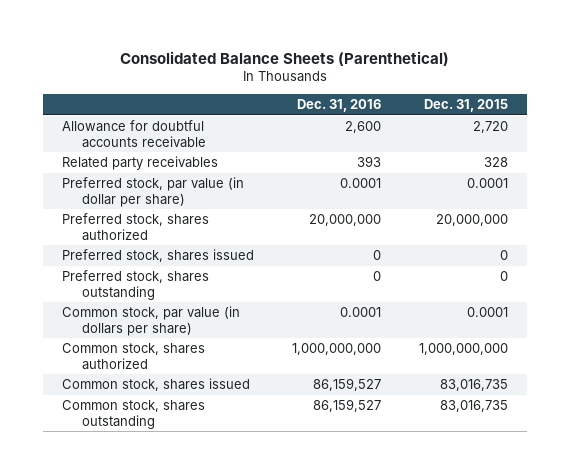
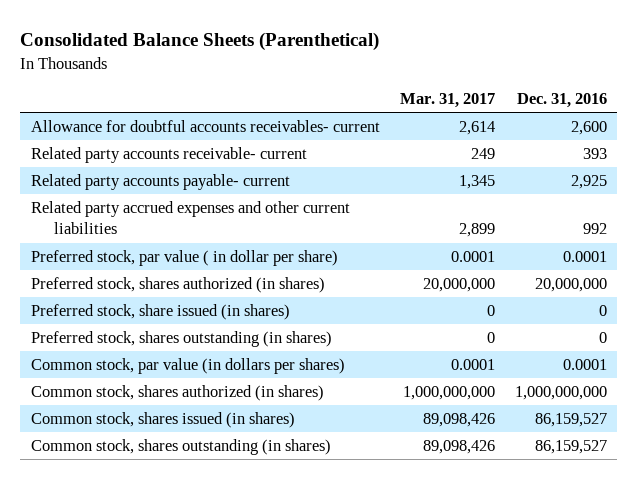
[423,99,508,113] Dec. 31, 2015 -> none
none -> [399,93,495,109] Mar. 31, 2017
[62,120,207,148] Allowance for doubtful accounts receivable -> [30,120,380,133] Allowance for doubtful accounts receivables- current
[62,156,219,171] Related party receivables -> [30,147,307,164] Related party accounts receivable- current
none -> [30,174,290,191] Related party accounts payable- current
none -> [30,201,350,235] Related party accrued expenses and other current liabilities
[62,177,245,207] Preferred stock, par value (in dollar per share) -> [30,250,338,267] Preferred stock, par value ( in dollar per share)
[62,213,210,241] Preferred stock, shares authorized -> [30,277,325,294] Preferred stock, shares authorized (in shares)
[62,249,255,263] Preferred stock, shares issued -> [30,304,290,321] Preferred stock, share issued (in shares)
[62,270,210,300] Preferred stock, shares outstanding -> [30,331,332,348] Preferred stock, shares outstanding (in shares)
[62,306,241,336] Common stock, par value (in dollars per share) -> [30,358,345,375] Common stock, par value (in dollars per shares)
[62,343,206,370] Common stock, shares authorized -> [30,385,324,402] Common stock, shares authorized (in shares)
[62,378,251,392] Common stock, shares issued -> [30,412,295,429] Common stock, shares issued (in shares)
[62,400,206,429] Common stock, shares outstanding -> [30,439,331,456] Common stock, shares outstanding (in shares)

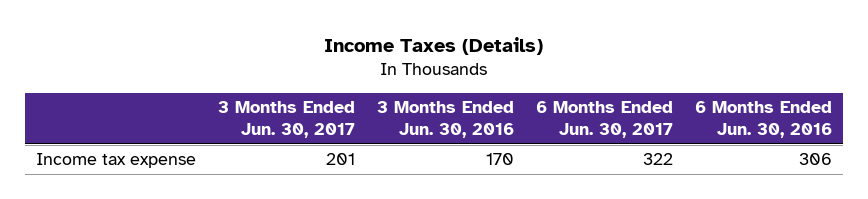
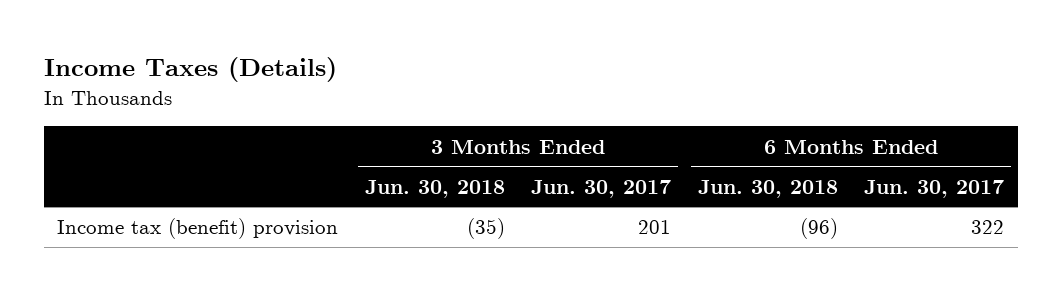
[377,100,515,139] 3 Months Ended Jun. 30, 2016 -> none
[695,100,833,139] 6 Months Ended Jun. 30, 2016 -> none
none -> [364,179,505,198] Jun. 30, 2018
none -> [697,179,838,198] Jun. 30, 2018
[36,153,197,169] Income tax expense -> [56,218,338,240] Income tax (benefit) provision

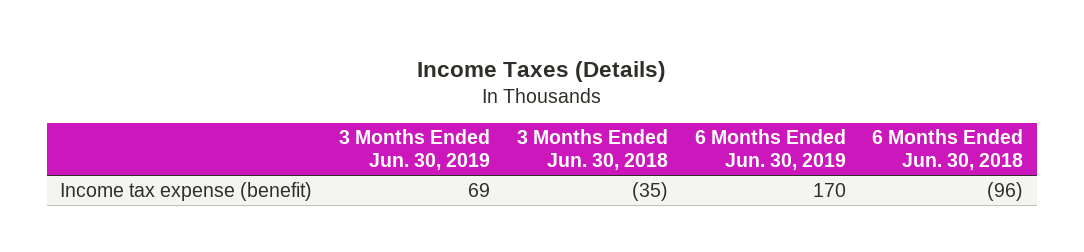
[531,179,672,198] Jun. 30, 2017 -> none
[864,179,1005,198] Jun. 30, 2017 -> none
none -> [339,129,491,171] 3 Months Ended Jun. 30, 2019
none -> [694,129,846,171] 6 Months Ended Jun. 30, 2019
[56,218,338,240] Income tax (benefit) provision -> [60,182,313,202] Income tax expense (benefit)

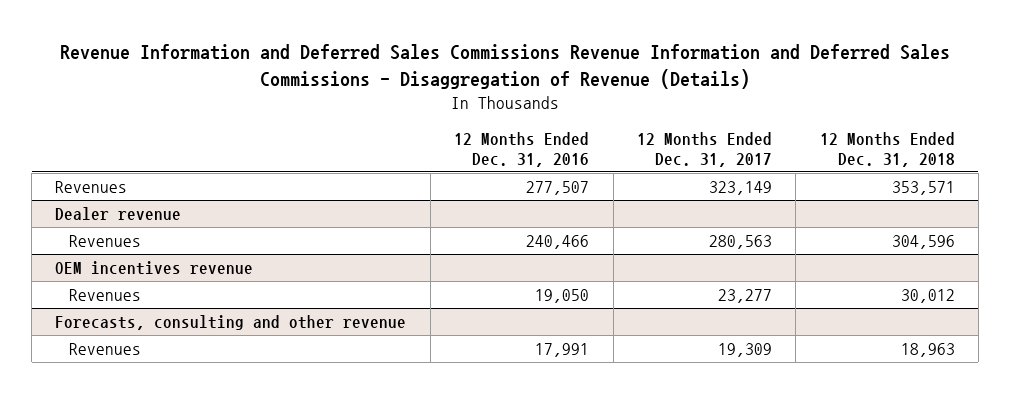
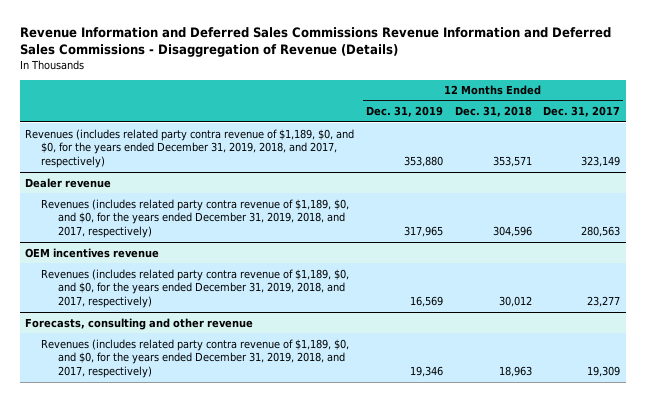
[454,131,590,167] 12 Months Ended Dec. 31, 2016 -> none
none -> [366,106,444,118] Dec. 31, 2019
[55,180,128,193] Revenues -> [25,128,355,169] Revenues (includes related party contra revenue of $1,189, $0, and $0, for the years ended December 31, 2019, 2018, and 2017, respectively)
[68,234,141,247] Revenues -> [41,198,350,239] Revenues (includes related party contra revenue of $1,189, $0, and $0, for the years ended December 31, 2019, 2018, and 2017, respectively)
[68,288,141,301] Revenues -> [41,268,350,309] Revenues (includes related party contra revenue of $1,189, $0, and $0, for the years ended December 31, 2019, 2018, and 2017, respectively)
[68,342,141,355] Revenues -> [41,338,350,379] Revenues (includes related party contra revenue of $1,189, $0, and $0, for the years ended December 31, 2019, 2018, and 2017, respectively)

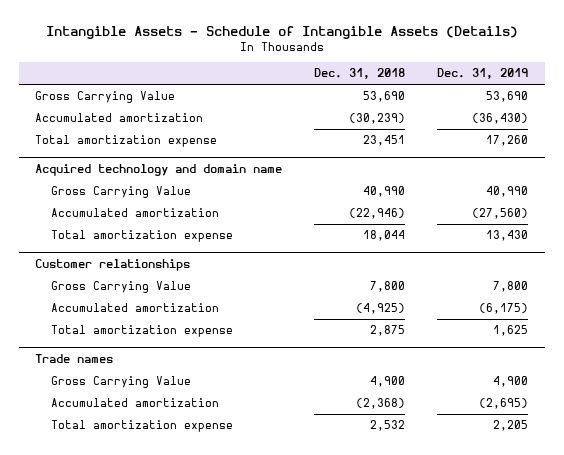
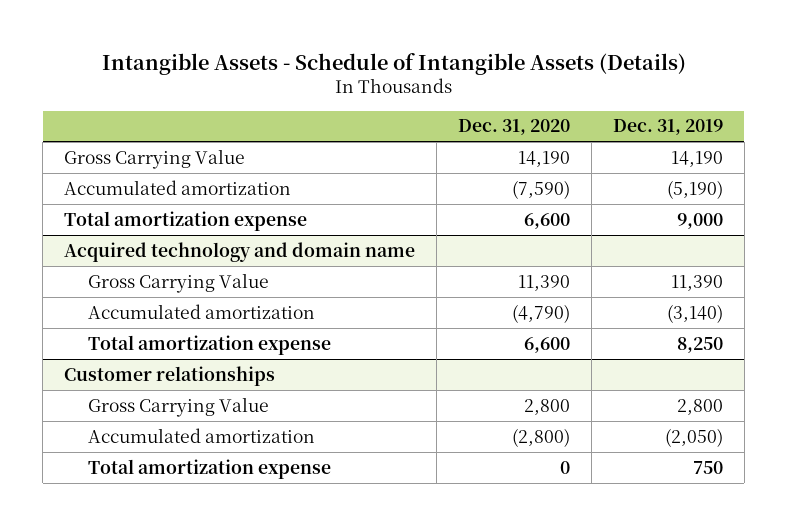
[314,68,406,80] Dec. 31, 2018 -> none
none -> [458,119,571,136] Dec. 31, 2020
[486,91,529,103] 53,690 -> [670,150,723,167] 14,190
[472,113,529,125] (36,430) -> [666,179,723,199] (5,190)
[486,135,529,147] 17,260 -> [676,212,723,229] 9,000
[486,186,529,198] 40,990 -> [670,274,723,291] 11,390
[472,208,529,220] (27,560) -> [666,303,723,323] (3,140)
[486,230,529,242] 13,430 -> [676,336,723,353] 8,250
[35,354,114,364] Trade names -> none
[50,376,191,389] Gross Carrying Value -> none
[50,398,219,408] Accumulated amortization -> none
[50,420,233,433] Total amortization expense -> none
[493,281,529,293] 7,800 -> [676,398,723,415] 2,800
[479,303,529,315] (6,175) -> [664,427,723,447] (2,050)
[493,325,529,337] 1,625 -> [692,460,723,474] 750

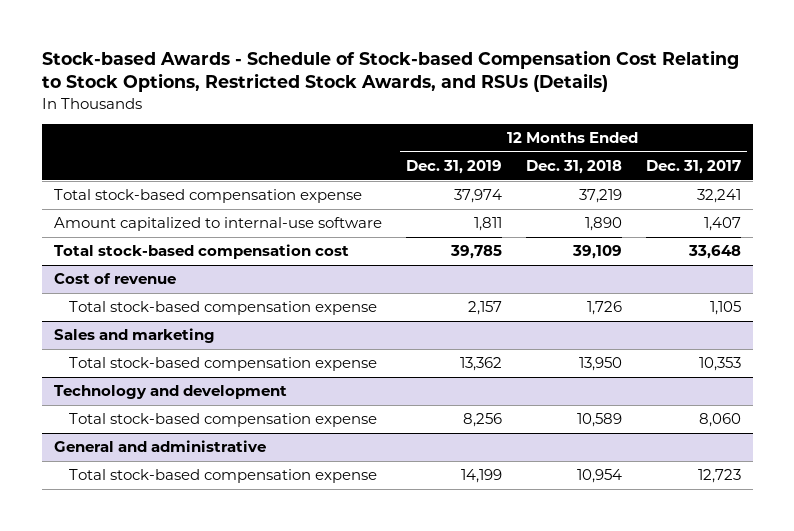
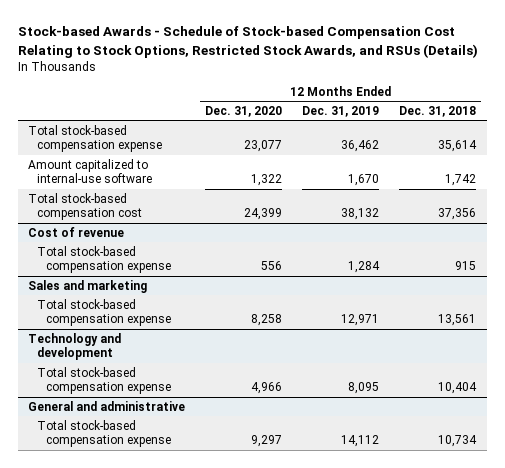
[645,159,741,174] Dec. 31, 2017 -> none
none -> [205,105,283,117] Dec. 31, 2020
[453,189,502,204] 37,974 -> [341,140,380,153] 36,462
[578,189,622,204] 37,219 -> [438,140,478,153] 35,614
[473,217,502,232] 1,811 -> [348,174,380,187] 1,670
[584,217,622,232] 1,890 -> [445,174,477,187] 1,742
[449,245,502,260] 39,785 -> [341,208,380,221] 38,132
[571,245,622,260] 39,109 -> [438,208,477,221] 37,356
[467,301,502,316] 2,157 -> [348,261,381,274] 1,284
[586,301,622,316] 1,726 -> [455,261,477,271] 915
[459,357,502,372] 13,362 -> [341,314,380,327] 12,971
[578,357,622,372] 13,950 -> [438,314,477,327] 13,561
[462,413,502,428] 8,256 -> [348,382,380,395] 8,095
[576,413,622,428] 10,589 -> [438,382,478,395] 10,404
[460,469,502,484] 14,199 -> [341,435,380,448] 14,112
[576,469,622,484] 10,954 -> [438,435,478,448] 10,734

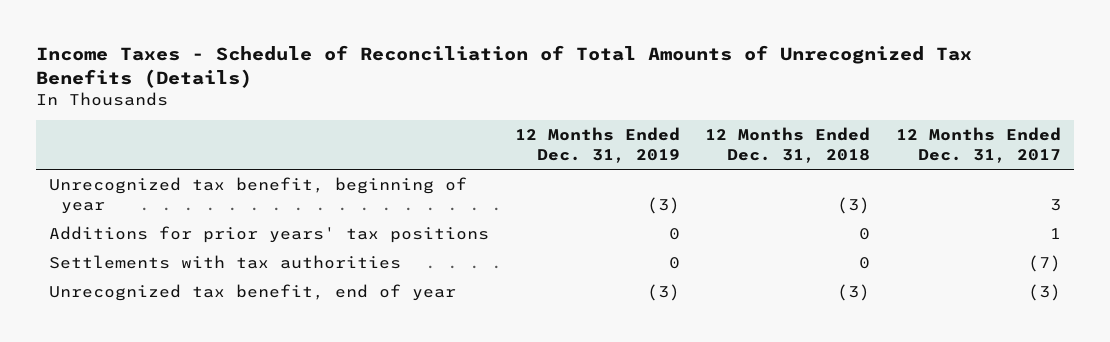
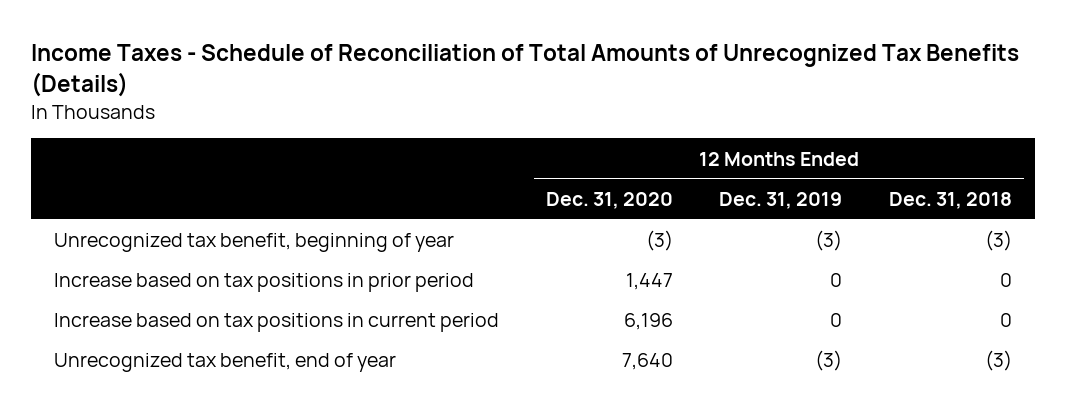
[895,127,1061,164] 12 Months Ended Dec. 31, 2017 -> none
none -> [545,191,673,209] Dec. 31, 2020
[49,254,402,269] Settlements with tax authorities -> none
[49,225,490,243] Additions for prior years' tax positions -> [54,273,475,293] Increase based on tax positions in prior period
none -> [54,313,500,333] Increase based on tax positions in current period

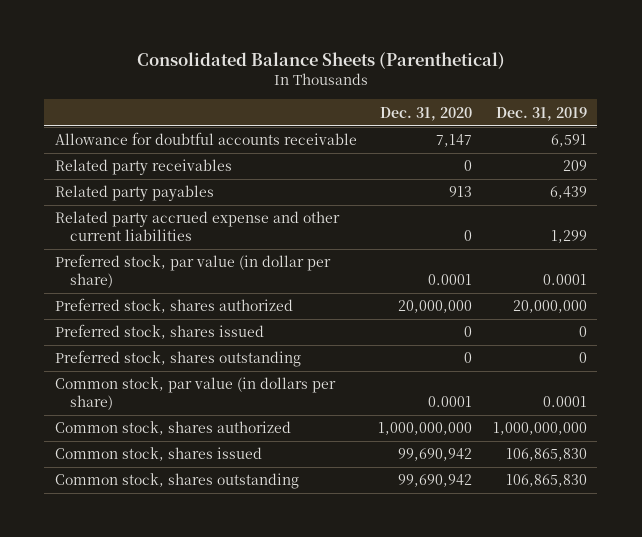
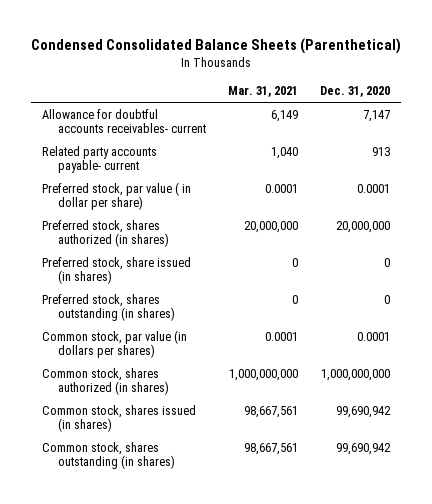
[136,52,505,70] Consolidated Balance Sheets (Parenthetical) -> [30,38,401,55] Condensed Consolidated Balance Sheets (Parenthetical)
[495,106,587,121] Dec. 31, 2019 -> none
none -> [228,86,299,98] Mar. 31, 2021
[54,159,232,176] Related party receivables -> none
[54,211,340,242] Related party accrued expense and other current liabilities -> none
[54,132,357,146] Allowance for doubtful accounts receivable -> [41,108,207,134] Allowance for doubtful accounts receivables- current
[54,185,214,202] Related party payables -> [41,145,157,174] Related party accounts payable- current
[54,254,331,289] Preferred stock, par value (in dollar per share) -> [41,181,191,211] Preferred stock, par value ( in dollar per share)
[54,298,293,314] Preferred stock, shares authorized -> [41,219,170,248] Preferred stock, shares authorized (in shares)
[54,324,264,340] Preferred stock, shares issued -> [41,256,191,285] Preferred stock, share issued (in shares)
[54,350,301,368] Preferred stock, shares outstanding -> [41,293,176,322] Preferred stock, shares outstanding (in shares)
[54,377,336,411] Common stock, par value (in dollars per share) -> [41,329,187,359] Common stock, par value (in dollars per shares)
[54,421,291,436] Common stock, shares authorized -> [41,367,170,396] Common stock, shares authorized (in shares)
[54,447,262,462] Common stock, shares issued -> [41,404,196,433] Common stock, shares issued (in shares)
[54,473,299,490] Common stock, shares outstanding -> [41,441,176,470] Common stock, shares outstanding (in shares)

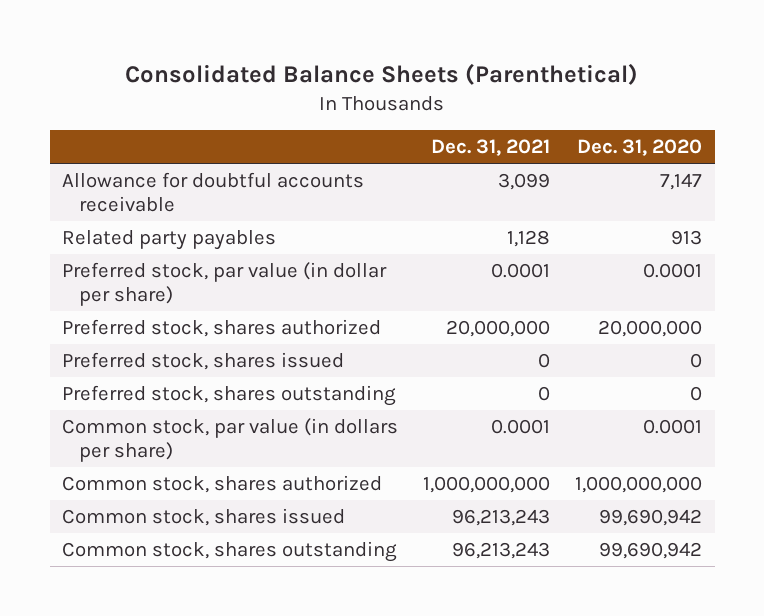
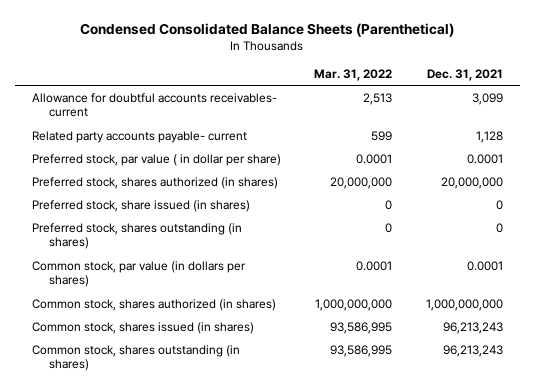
[125,62,639,85] Consolidated Balance Sheets (Parenthetical) -> [80,22,455,37] Condensed Consolidated Balance Sheets (Parenthetical)
[577,139,703,157] Dec. 31, 2020 -> none
none -> [314,69,393,82] Mar. 31, 2022
[62,172,365,212] Allowance for doubtful accounts receivable -> [31,92,277,118] Allowance for doubtful accounts receivables- current
[62,230,277,251] Related party payables -> [31,130,247,143] Related party accounts payable- current
[62,262,388,306] Preferred stock, par value (in dollar per share) -> [31,153,281,166] Preferred stock, par value ( in dollar per share)
[62,319,382,338] Preferred stock, shares authorized -> [31,176,278,189] Preferred stock, shares authorized (in shares)
[62,352,345,371] Preferred stock, shares issued -> [31,199,250,212] Preferred stock, share issued (in shares)
[62,385,397,407] Preferred stock, shares outstanding -> [31,222,242,250] Preferred stock, shares outstanding (in shares)
[62,418,399,462] Common stock, par value (in dollars per share) -> [31,260,246,288] Common stock, par value (in dollars per shares)
[62,475,383,494] Common stock, shares authorized -> [31,298,276,311] Common stock, shares authorized (in shares)
[62,508,346,527] Common stock, shares issued -> [31,321,254,334] Common stock, shares issued (in shares)
[62,541,398,563] Common stock, shares outstanding -> [31,344,240,372] Common stock, shares outstanding (in shares)

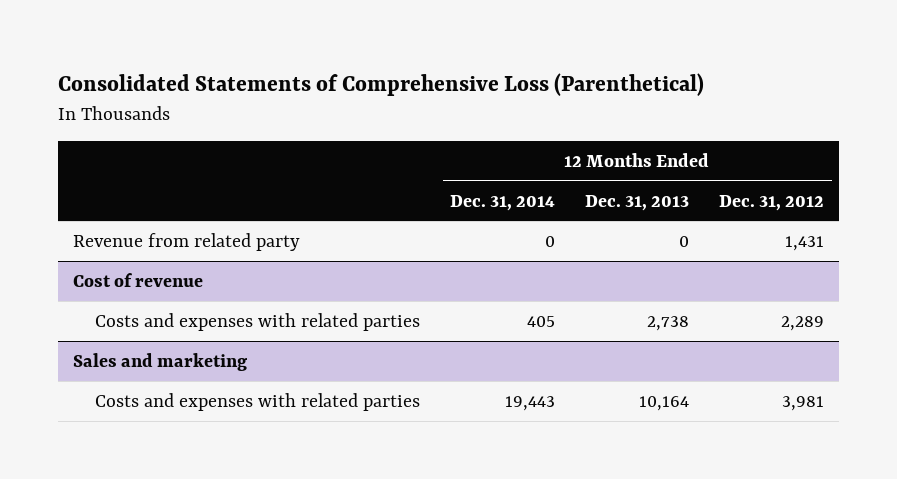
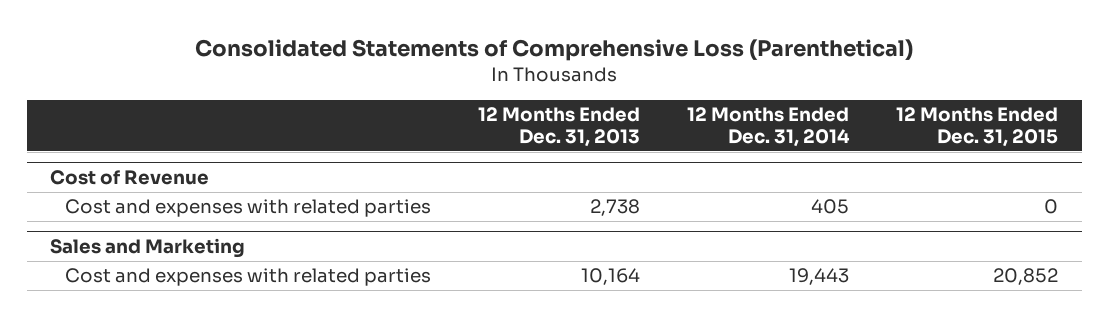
[719,194,825,211] Dec. 31, 2012 -> none
none -> [896,107,1059,147] 12 Months Ended Dec. 31, 2015
[73,232,301,251] Revenue from related party -> none
[73,272,204,287] Cost of revenue -> [50,170,210,186] Cost of Revenue
[95,312,421,331] Costs and expenses with related parties -> [64,199,431,218] Cost and expenses with related parties
[73,352,248,371] Sales and marketing -> [50,238,246,259] Sales and Marketing
[95,392,421,411] Costs and expenses with related parties -> [64,268,431,287] Cost and expenses with related parties

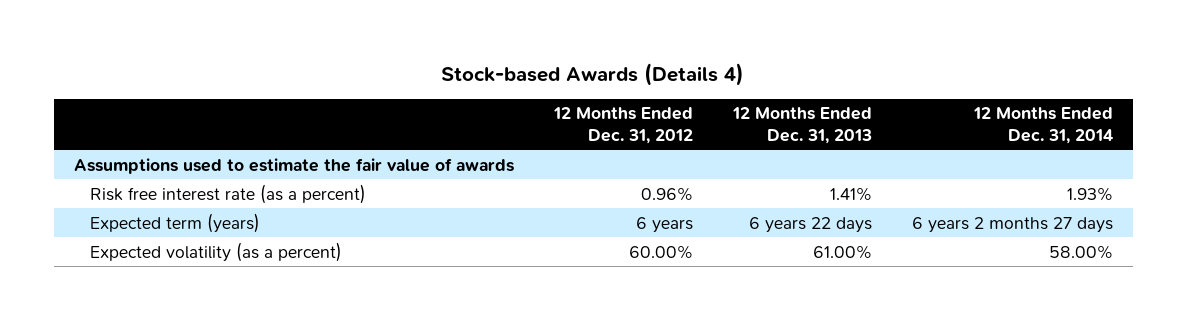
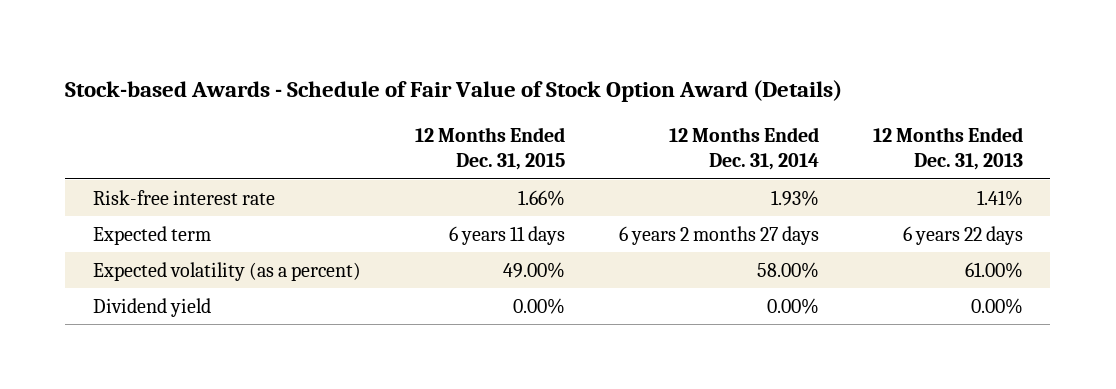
[441,63,745,87] Stock-based Awards (Details 4) -> [65,79,843,102] Stock-based Awards - Schedule of Fair Value of Stock Option Award (Details)
[552,107,693,144] 12 Months Ended Dec. 31, 2012 -> none
none -> [414,126,565,171] 12 Months Ended Dec. 31, 2015
[73,157,514,174] Assumptions used to estimate the fair value of awards -> none
[90,183,367,204] Risk free interest rate (as a percent) -> [92,189,275,205] Risk-free interest rate
[90,212,261,233] Expected term (years) -> [92,225,211,245] Expected term
none -> [92,297,211,317] Dividend yield

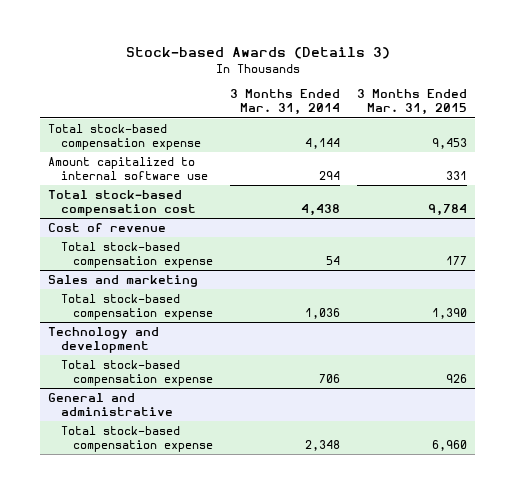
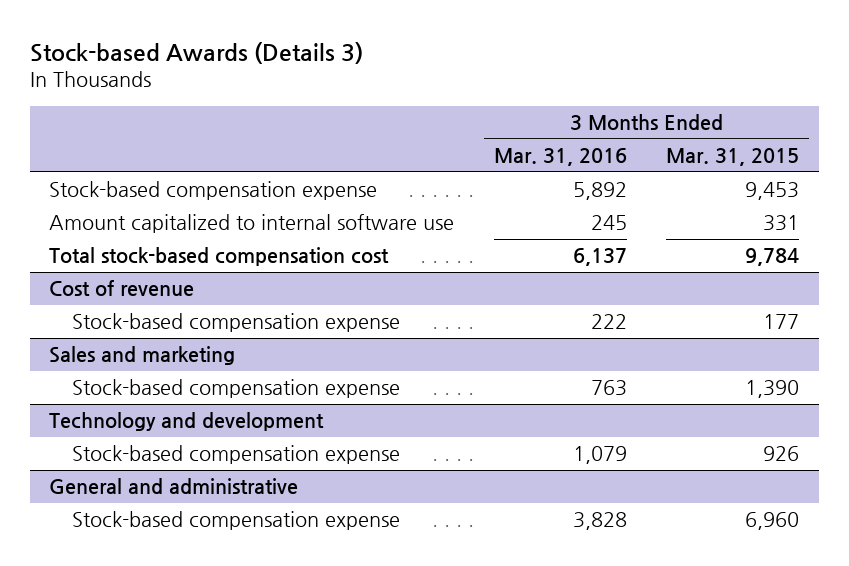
[229,89,340,116] 3 Months Ended Mar. 31, 2014 -> none
none -> [493,147,627,166] Mar. 31, 2016
[48,123,201,151] Total stock-based compensation expense -> [49,181,378,201] Stock-based compensation expense
[60,241,213,269] Total stock-based compensation expense -> [72,313,401,333] Stock-based compensation expense
[60,293,213,321] Total stock-based compensation expense -> [72,379,401,399] Stock-based compensation expense
[60,359,213,387] Total stock-based compensation expense -> [72,445,401,465] Stock-based compensation expense
[60,425,213,453] Total stock-based compensation expense -> [72,511,401,531] Stock-based compensation expense

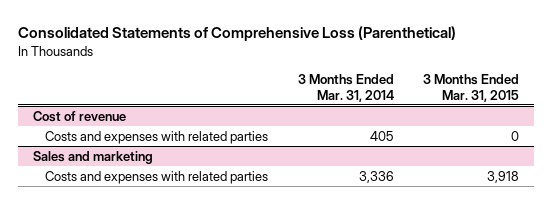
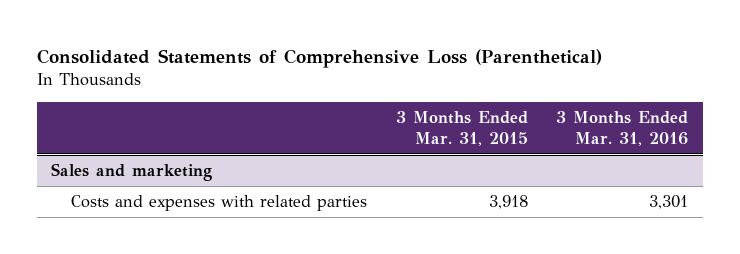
[297,73,394,102] 3 Months Ended Mar. 31, 2014 -> none
none -> [556,111,689,147] 3 Months Ended Mar. 31, 2016
[32,110,126,122] Cost of revenue -> none
[44,130,268,144] Costs and expenses with related parties -> none

